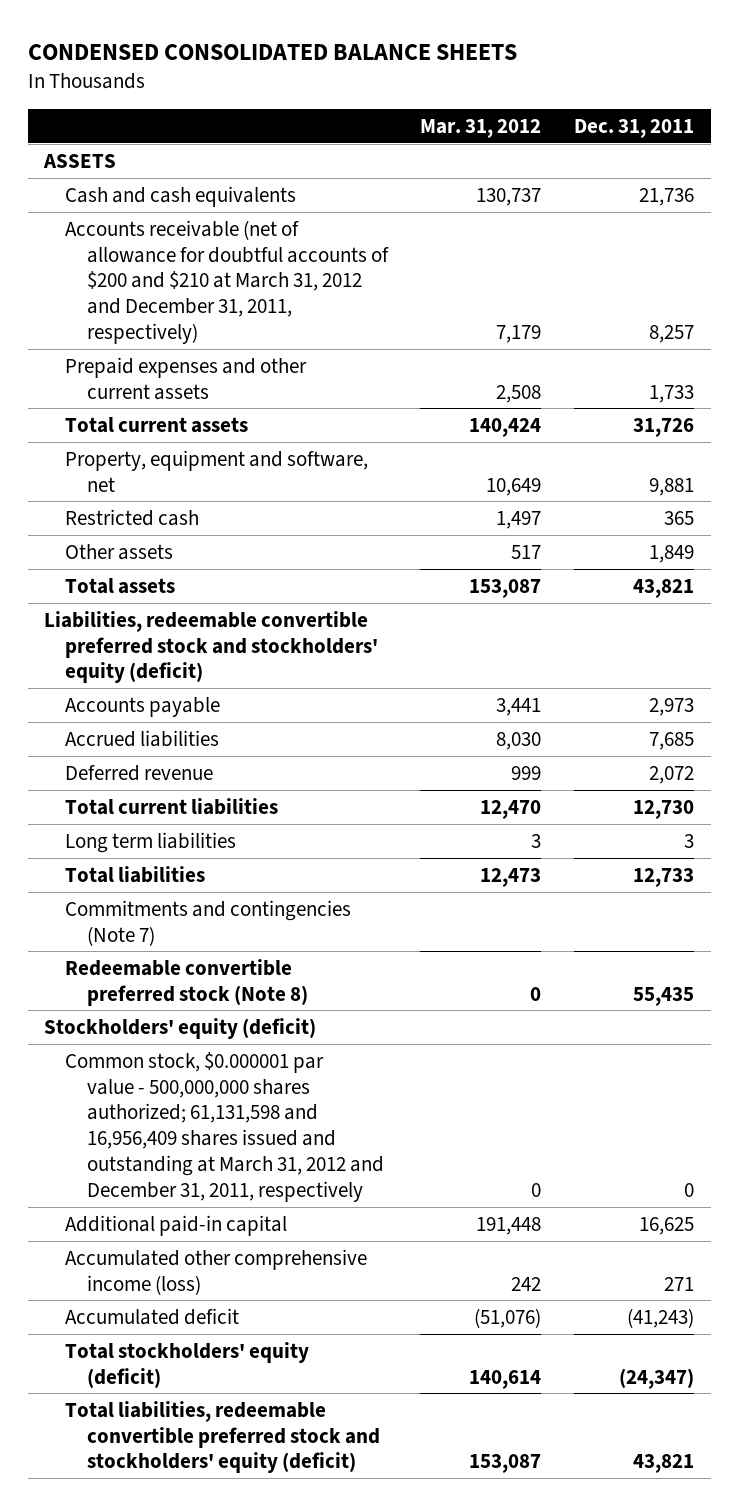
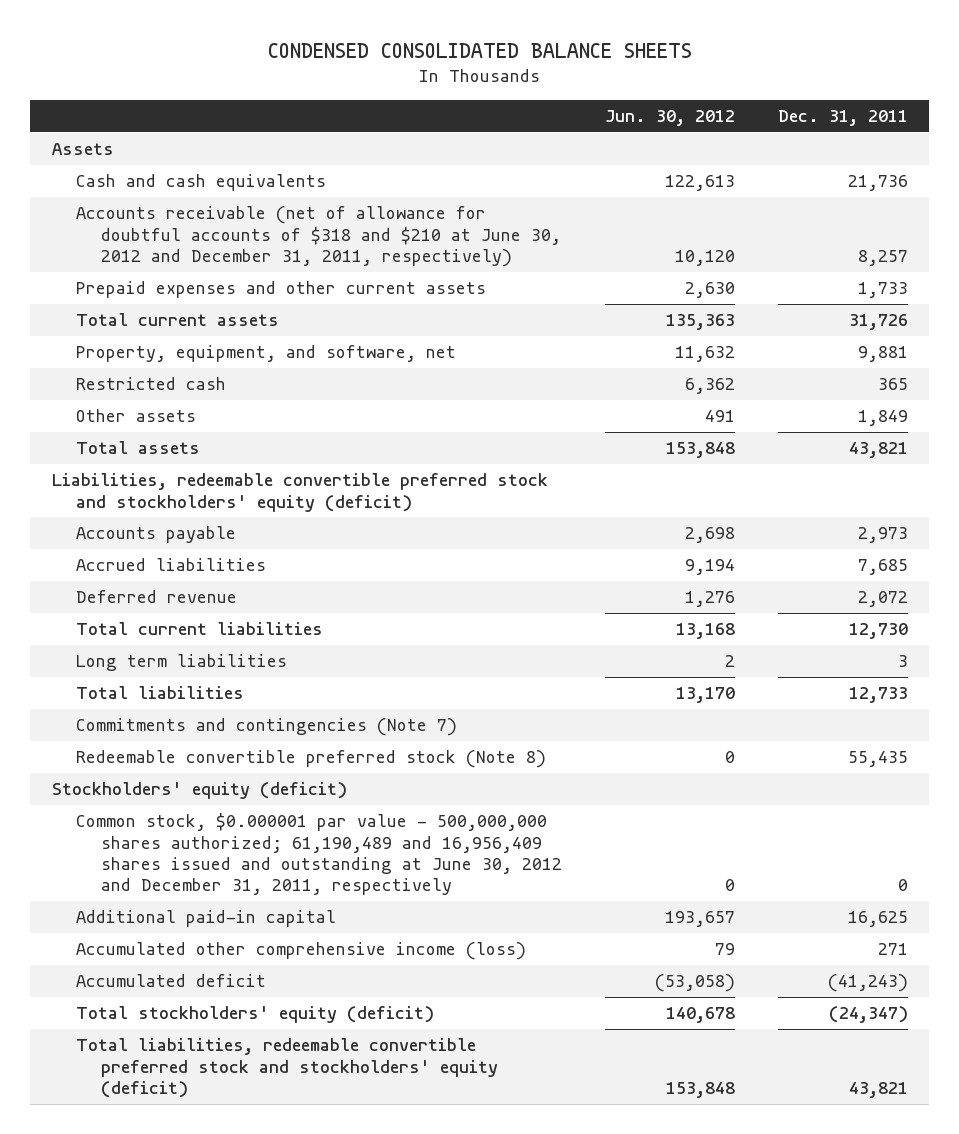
[420,118,542,138] Mar. 31, 2012 -> none
none -> [604,110,735,127] Jun. 30, 2012
[43,153,117,168] ASSETS -> [51,143,114,156] Assets
[65,219,389,345] Accounts receivable (net of allowance for doubtful accounts of $200 and $210 at March 31, 2012 and December 31, 2011, respectively) -> [76,206,562,268] Accounts receivable (net of allowance for doubtful accounts of $318 and $210 at June 30, 2012 and December 31, 2011, respectively)
[65,449,369,492] Property, equipment and software, net -> [76,345,457,363] Property, equipment, and software, net
[65,1051,384,1203] Common stock, $0.000001 par value - 500,000,000 shares authorized; 61,131,598 and 16,956,409 shares issued and outstanding at March 31, 2012 and December 31, 2011, respectively -> [76,813,563,896] Common stock, $0.000001 par value - 500,000,000 shares authorized; 61,190,489 and 16,956,409 shares issued and outstanding at June 30, 2012 and December 31, 2011, respectively

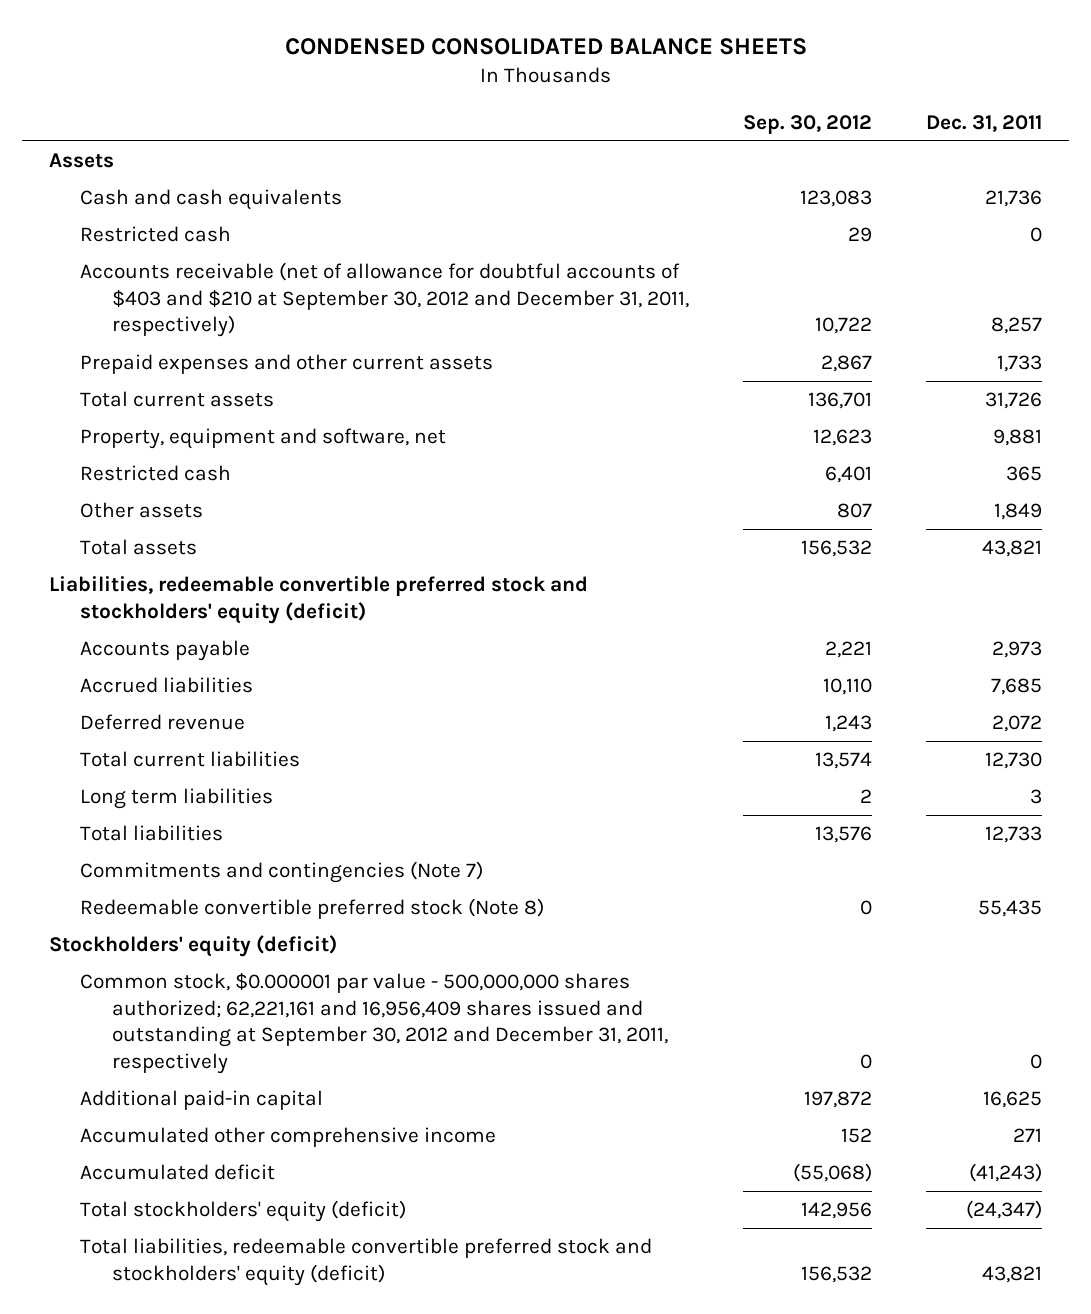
[604,110,735,127] Jun. 30, 2012 -> none
none -> [742,114,872,134] Sep. 30, 2012
none -> [80,226,232,243] Restricted cash
[76,206,562,268] Accounts receivable (net of allowance for doubtful accounts of $318 and $210 at June 30, 2012 and December 31, 2011, respectively) -> [80,262,689,338] Accounts receivable (net of allowance for doubtful accounts of $403 and $210 at September 30, 2012 and December 31, 2011, respectively)
[76,345,457,363] Property, equipment, and software, net -> [80,428,447,450] Property, equipment and software, net
[76,813,563,896] Common stock, $0.000001 par value - 500,000,000 shares authorized; 61,190,489 and 16,956,409 shares issued and outstanding at June 30, 2012 and December 31, 2011, respectively -> [80,973,668,1075] Common stock, $0.000001 par value - 500,000,000 shares authorized; 62,221,161 and 16,956,409 shares issued and outstanding at September 30, 2012 and December 31, 2011, respectively
[76,942,527,961] Accumulated other comprehensive income (loss) -> [80,1127,497,1148] Accumulated other comprehensive income

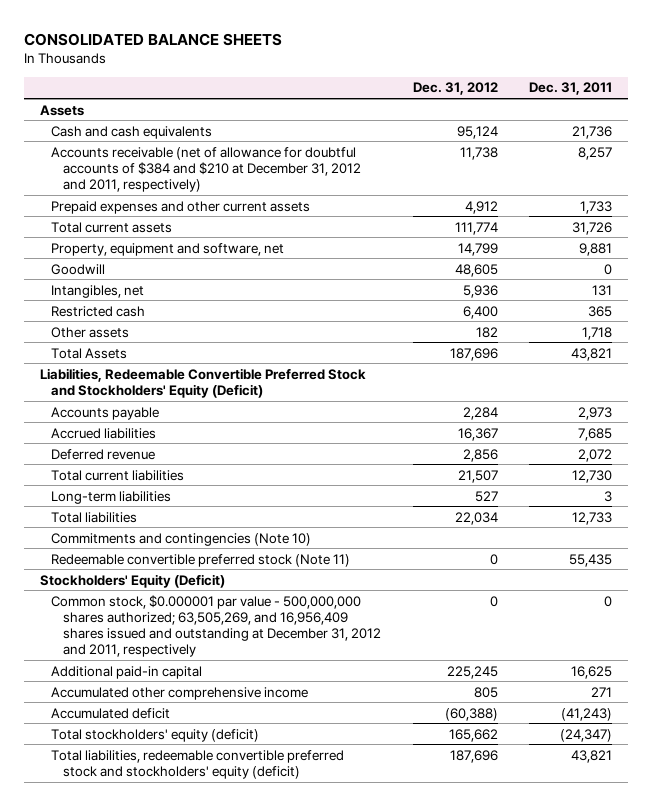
[284,38,807,56] CONDENSED CONSOLIDATED BALANCE SHEETS -> [24,33,283,47] CONSOLIDATED BALANCE SHEETS
[742,114,872,134] Sep. 30, 2012 -> none
none -> [412,82,498,96] Dec. 31, 2012
[80,226,232,243] Restricted cash -> none
[80,262,689,338] Accounts receivable (net of allowance for doubtful accounts of $403 and $210 at September 30, 2012 and December 31, 2011, respectively) -> [51,146,361,192] Accounts receivable (net of allowance for doubtful accounts of $384 and $210 at December 31, 2012 and 2011, respectively)
none -> [51,263,106,275] Goodwill
none -> [51,284,145,298] Intangibles, net
[993,503,1042,521] 1,849 -> [582,326,613,340] 1,718
[80,539,198,556] Total assets -> [51,347,128,359] Total Assets
[49,576,589,624] Liabilities, redeemable convertible preferred stock and stockholders' equity (deficit) -> [39,367,366,398] Liabilities, Redeemable Convertible Preferred Stock and Stockholders' Equity (Deficit)
[80,788,274,810] Long term liabilities -> [51,490,172,504] Long-term liabilities
[80,861,484,884] Commitments and contingencies (Note 7) -> [51,532,312,546] Commitments and contingencies (Note 10)
[80,898,545,920] Redeemable convertible preferred stock (Note 8) -> [51,553,351,567] Redeemable convertible preferred stock (Note 11)
[49,935,338,958] Stockholders' equity (deficit) -> [39,573,225,588] Stockholders' Equity (Deficit)
[80,973,668,1075] Common stock, $0.000001 par value - 500,000,000 shares authorized; 62,221,161 and 16,956,409 shares issued and outstanding at September 30, 2012 and December 31, 2011, respectively -> [51,594,381,658] Common stock, $0.000001 par value - 500,000,000 shares authorized; 63,505,269, and 16,956,409 shares issued and outstanding at December 31, 2012 and 2011, respectively

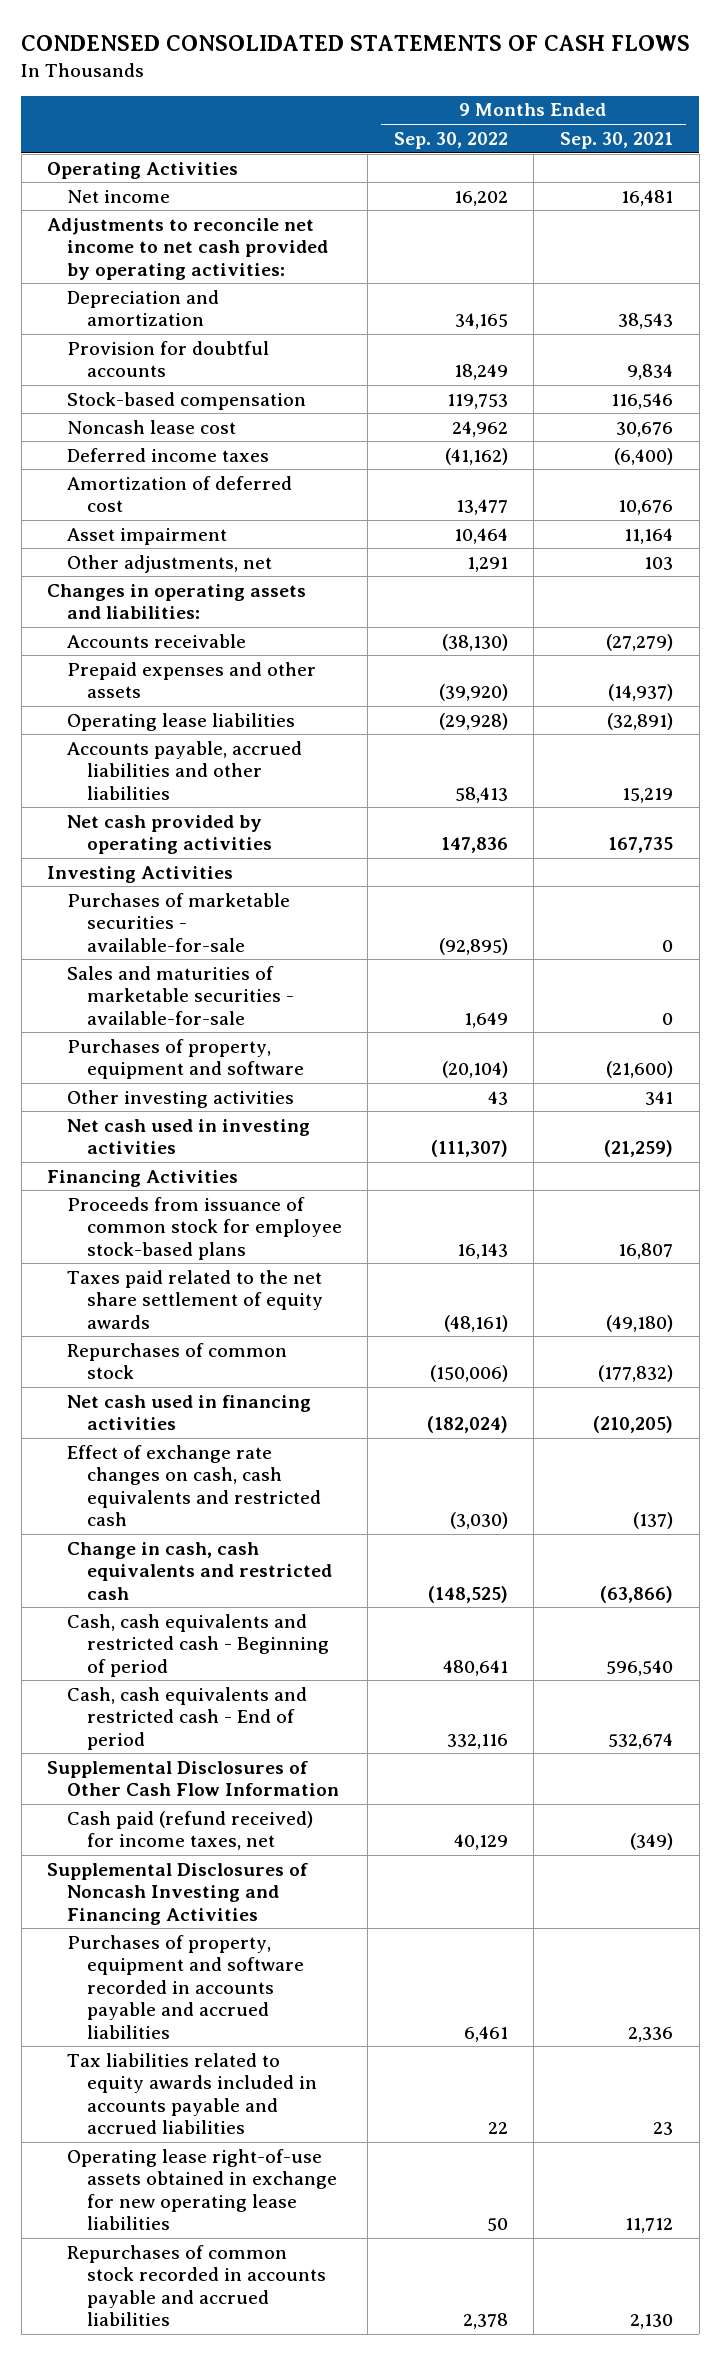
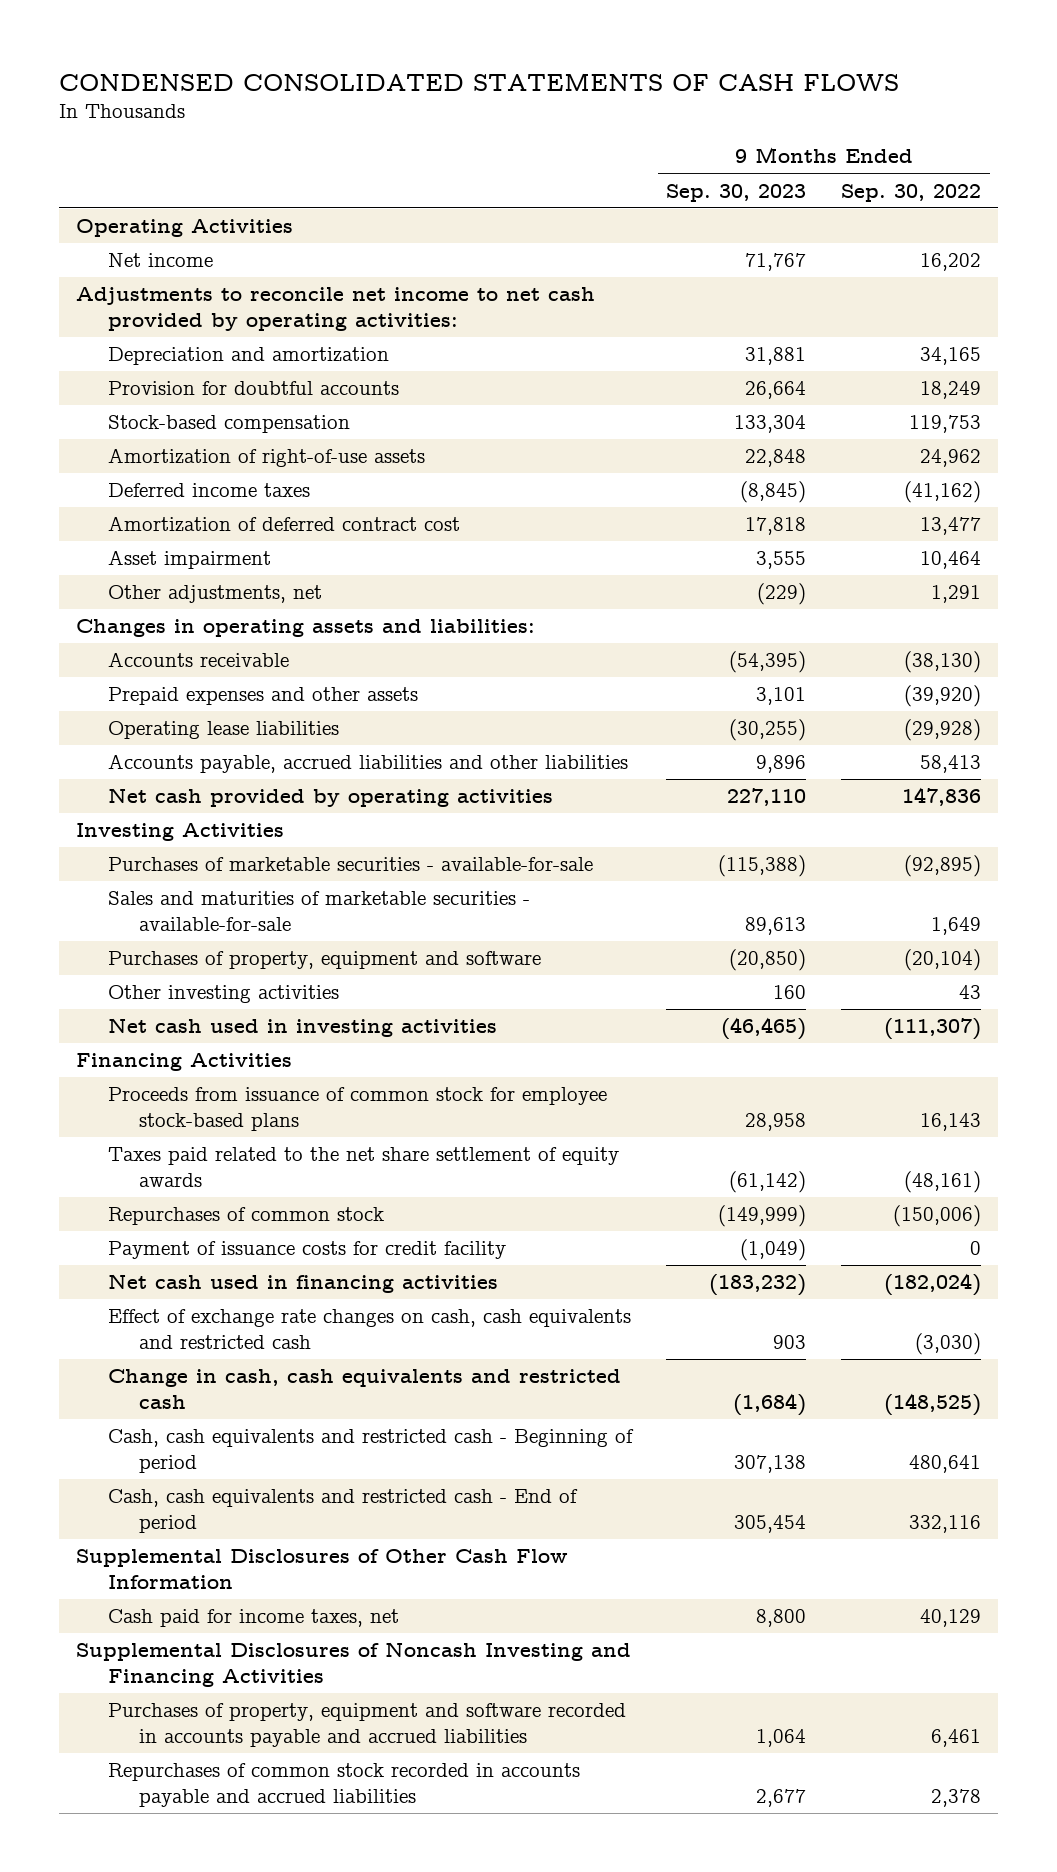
[559,131,673,149] Sep. 30, 2021 -> none
none -> [666,183,807,202] Sep. 30, 2023
[66,419,236,434] Noncash lease cost -> [107,448,425,468] Amortization of right-of-use assets
[66,475,292,513] Amortization of deferred cost -> [107,516,460,533] Amortization of deferred contract cost
none -> [107,1241,506,1260] Payment of issuance costs for credit facility
[66,1810,313,1851] Cash paid (refund received) for income taxes, net -> [107,1609,399,1628] Cash paid for income taxes, net
[66,2052,317,2135] Tax liabilities related to equity awards included in accounts payable and accrued liabilities -> none
[66,2148,337,2231] Operating lease right-of-use assets obtained in exchange for new operating lease liabilities -> none

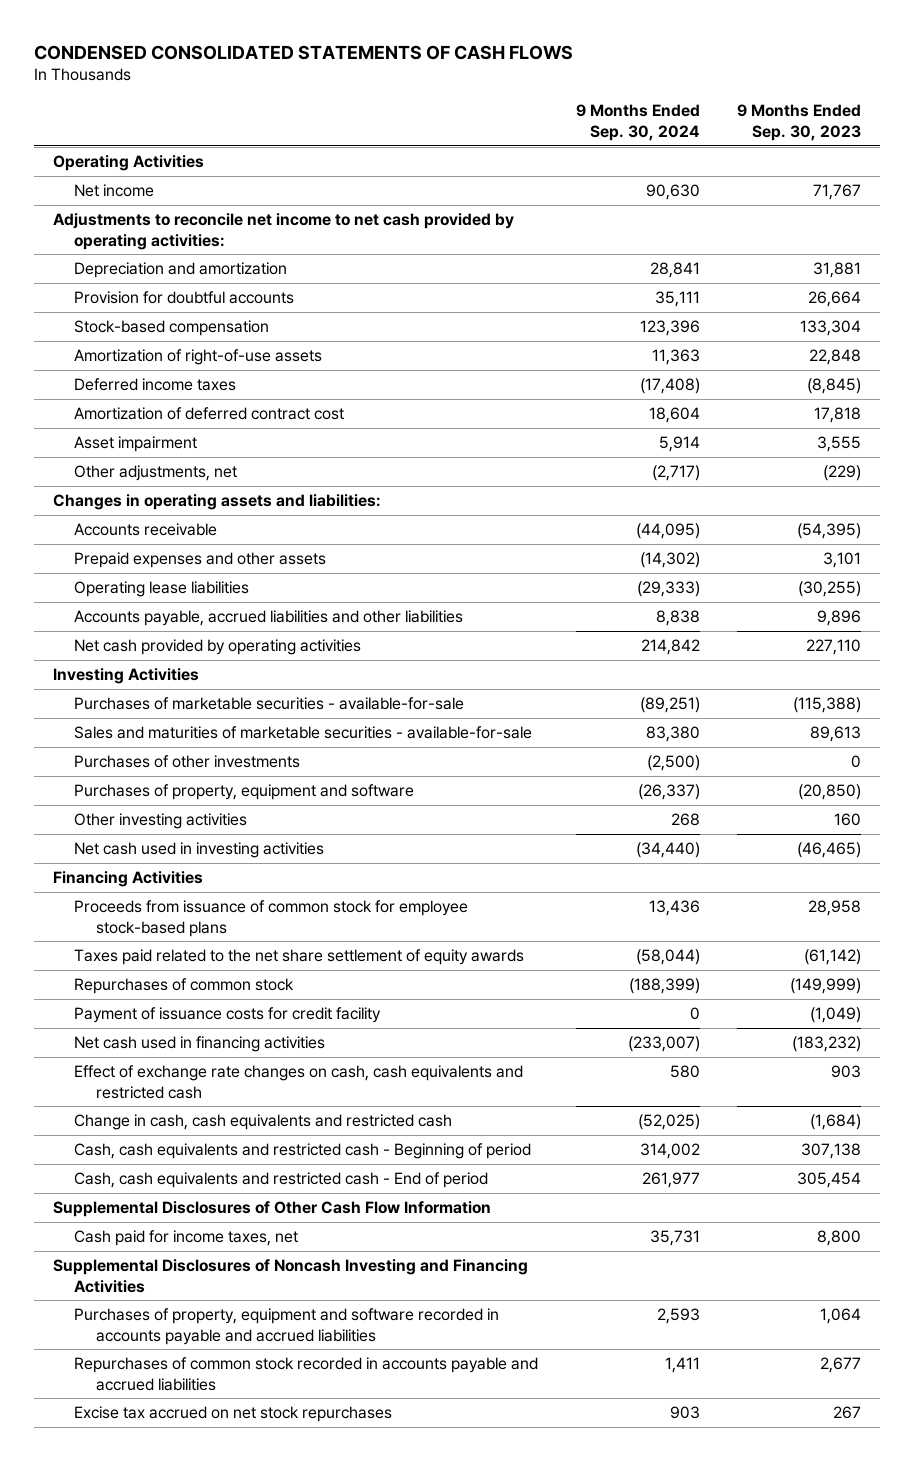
[841,183,982,202] Sep. 30, 2022 -> none
none -> [575,104,700,141] 9 Months Ended Sep. 30, 2024
none -> [74,755,301,769] Purchases of other investments
none -> [74,1406,393,1423] Excise tax accrued on net stock repurchases

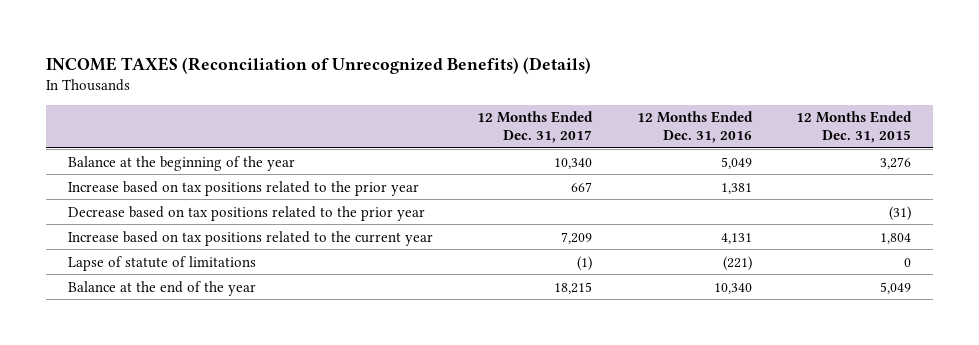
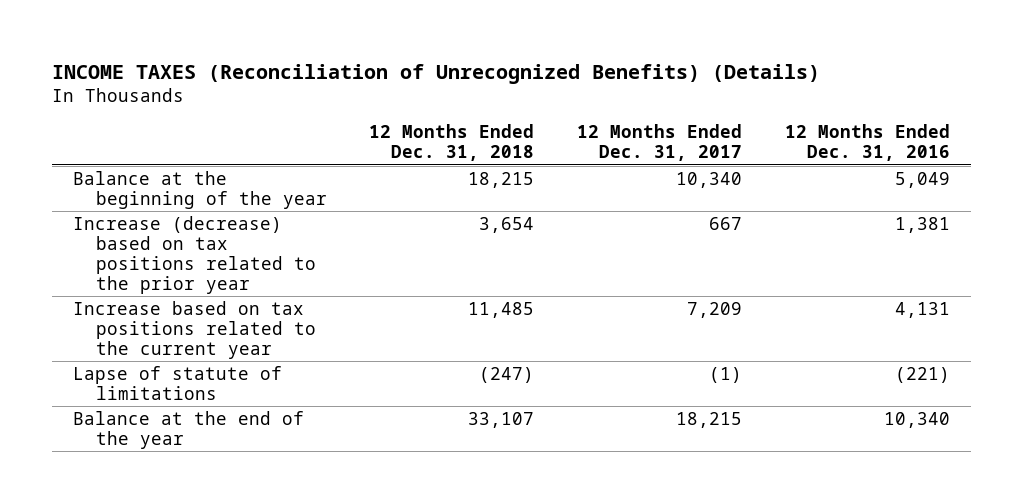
[795,111,912,144] 12 Months Ended Dec. 31, 2015 -> none
none -> [369,124,535,162] 12 Months Ended Dec. 31, 2018
[68,205,426,221] Decrease based on tax positions related to the prior year -> none
[68,180,420,196] Increase based on tax positions related to the prior year -> [73,215,316,294] Increase (decrease) based on tax positions related to the prior year

